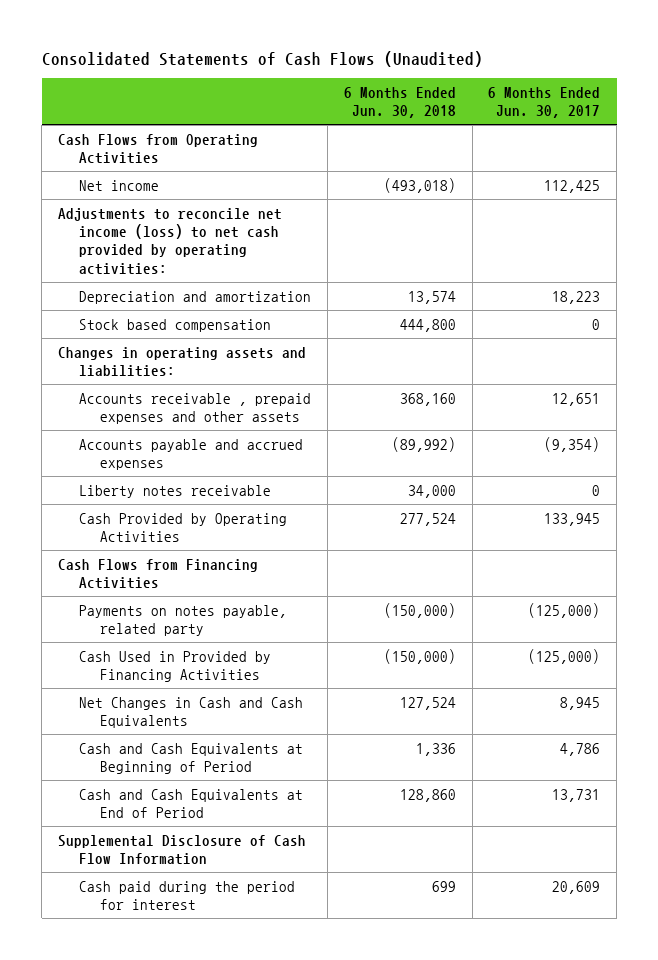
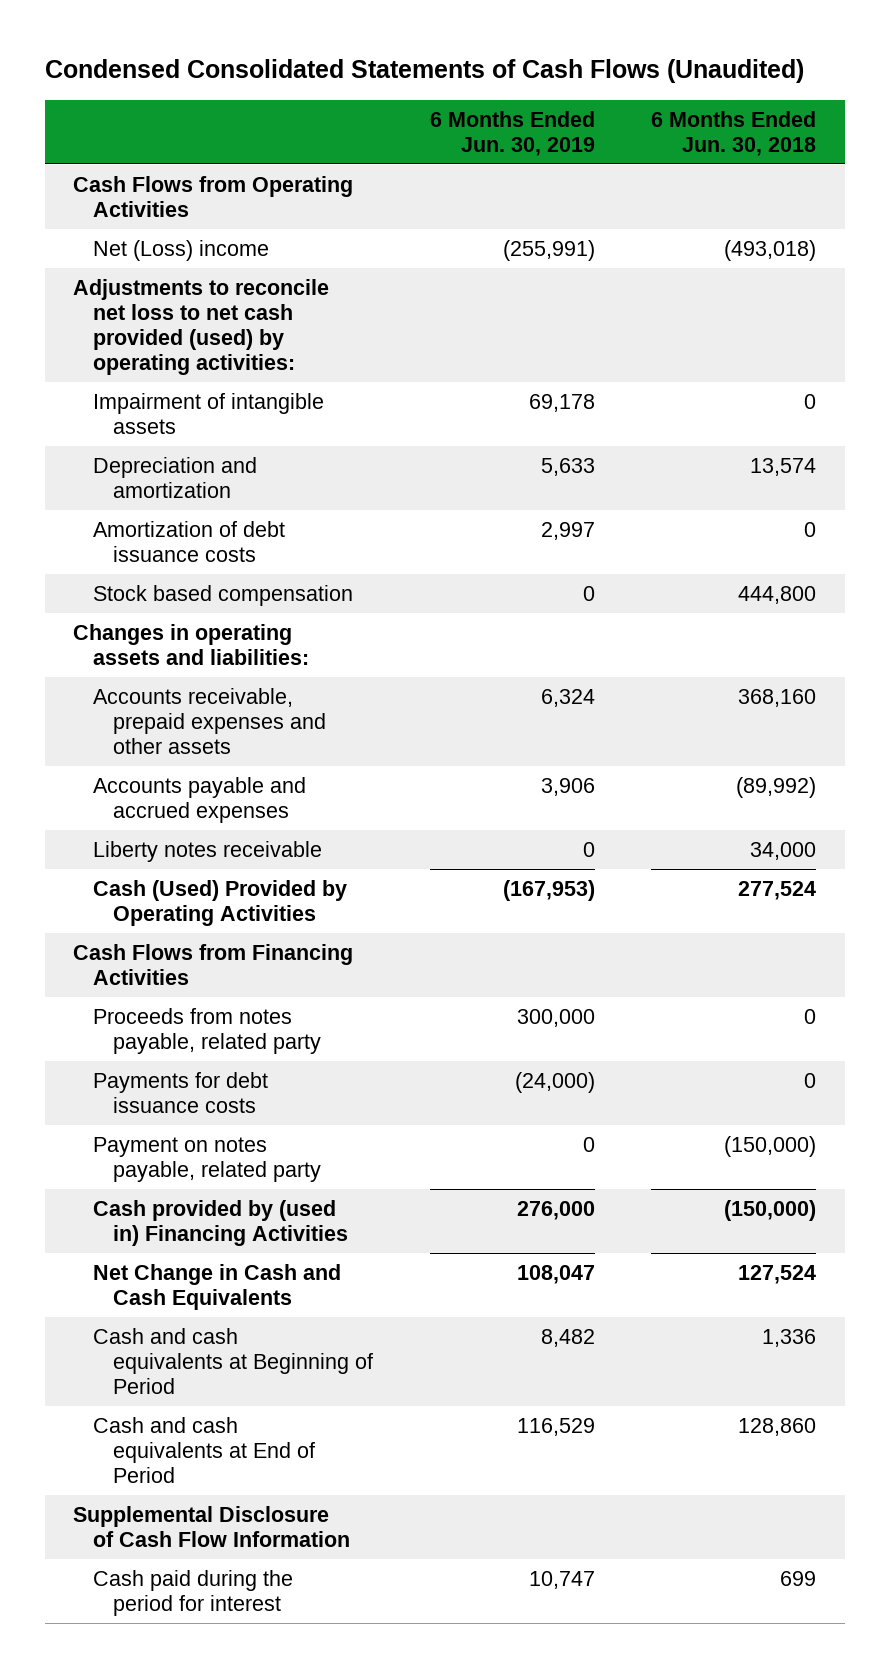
[41,50,483,67] Consolidated Statements of Cash Flows (Unaudited) -> [44,59,804,84] Condensed Consolidated Statements of Cash Flows (Unaudited)
[488,86,601,118] 6 Months Ended Jun. 30, 2017 -> none
none -> [429,110,595,156] 6 Months Ended Jun. 30, 2019
[78,179,159,191] Net income -> [93,239,270,261] Net (Loss) income
[58,207,283,275] Adjustments to reconcile net income (loss) to net cash provided by operating activities: -> [73,278,330,375] Adjustments to reconcile net loss to net cash provided (used) by operating activities:
none -> [93,392,325,434] Impairment of intangible assets
none -> [93,520,286,562] Amortization of debt issuance costs
[78,392,311,424] Accounts receivable , prepaid expenses and other assets -> [93,687,327,754] Accounts receivable, prepaid expenses and other assets
[78,512,287,542] Cash Provided by Operating Activities -> [93,879,348,926] Cash (Used) Provided by Operating Activities
none -> [93,1007,322,1054] Proceeds from notes payable, related party
none -> [93,1071,269,1113] Payments for debt issuance costs
[78,604,287,636] Payments on notes payable, related party -> [93,1136,322,1182] Payment on notes payable, related party
[78,650,271,682] Cash Used in Provided by Financing Activities -> [93,1199,349,1246] Cash provided by (used in) Financing Activities
[78,696,303,728] Net Changes in Cash and Cash Equivalents -> [93,1263,342,1310] Net Change in Cash and Cash Equivalents
[78,742,303,774] Cash and Cash Equivalents at Beginning of Period -> [93,1327,374,1394] Cash and cash equivalents at Beginning of Period
[78,788,303,818] Cash and Cash Equivalents at End of Period -> [93,1416,316,1483] Cash and cash equivalents at End of Period

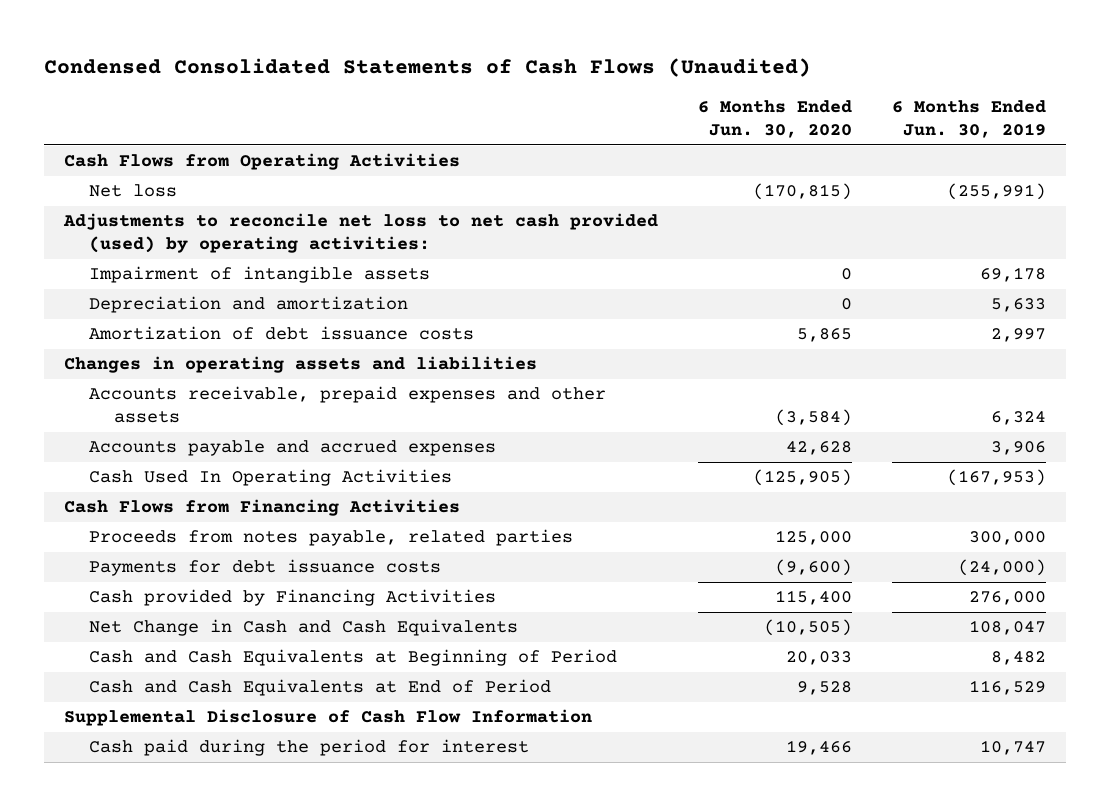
[651,110,817,156] 6 Months Ended Jun. 30, 2018 -> none
none -> [698,99,853,139] 6 Months Ended Jun. 30, 2020
[93,239,270,261] Net (Loss) income -> [89,184,178,198] Net loss
[93,584,354,606] Stock based compensation -> none
[73,623,310,665] Changes in operating assets and liabilities: -> [64,356,538,374] Changes in operating assets and liabilities
[93,840,323,862] Liberty notes receivable -> none
[93,879,348,926] Cash (Used) Provided by Operating Activities -> [89,469,453,487] Cash Used In Operating Activities
[93,1007,322,1054] Proceeds from notes payable, related party -> [89,529,574,547] Proceeds from notes payable, related parties
[93,1136,322,1182] Payment on notes payable, related party -> none
[93,1199,349,1246] Cash provided by (used in) Financing Activities -> [89,589,497,607] Cash provided by Financing Activities
[93,1327,374,1394] Cash and cash equivalents at Beginning of Period -> [89,649,618,667] Cash and Cash Equivalents at Beginning of Period
[93,1416,316,1483] Cash and cash equivalents at End of Period -> [89,679,552,697] Cash and Cash Equivalents at End of Period

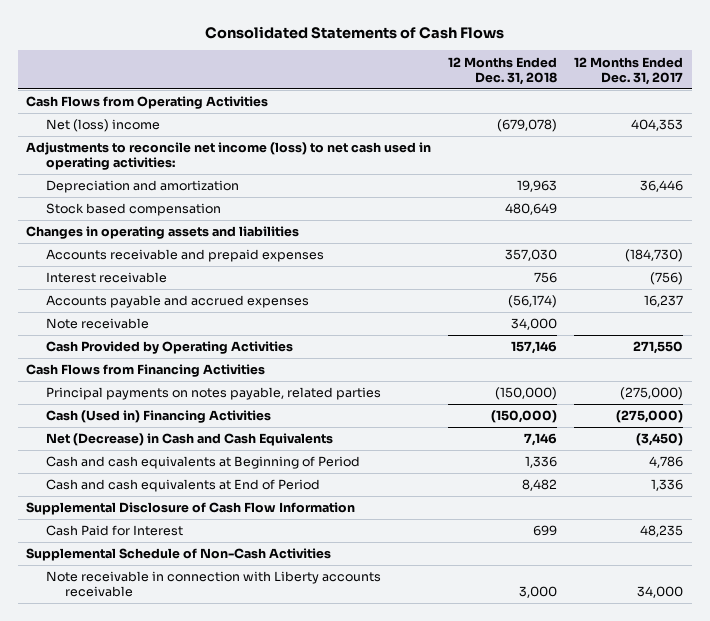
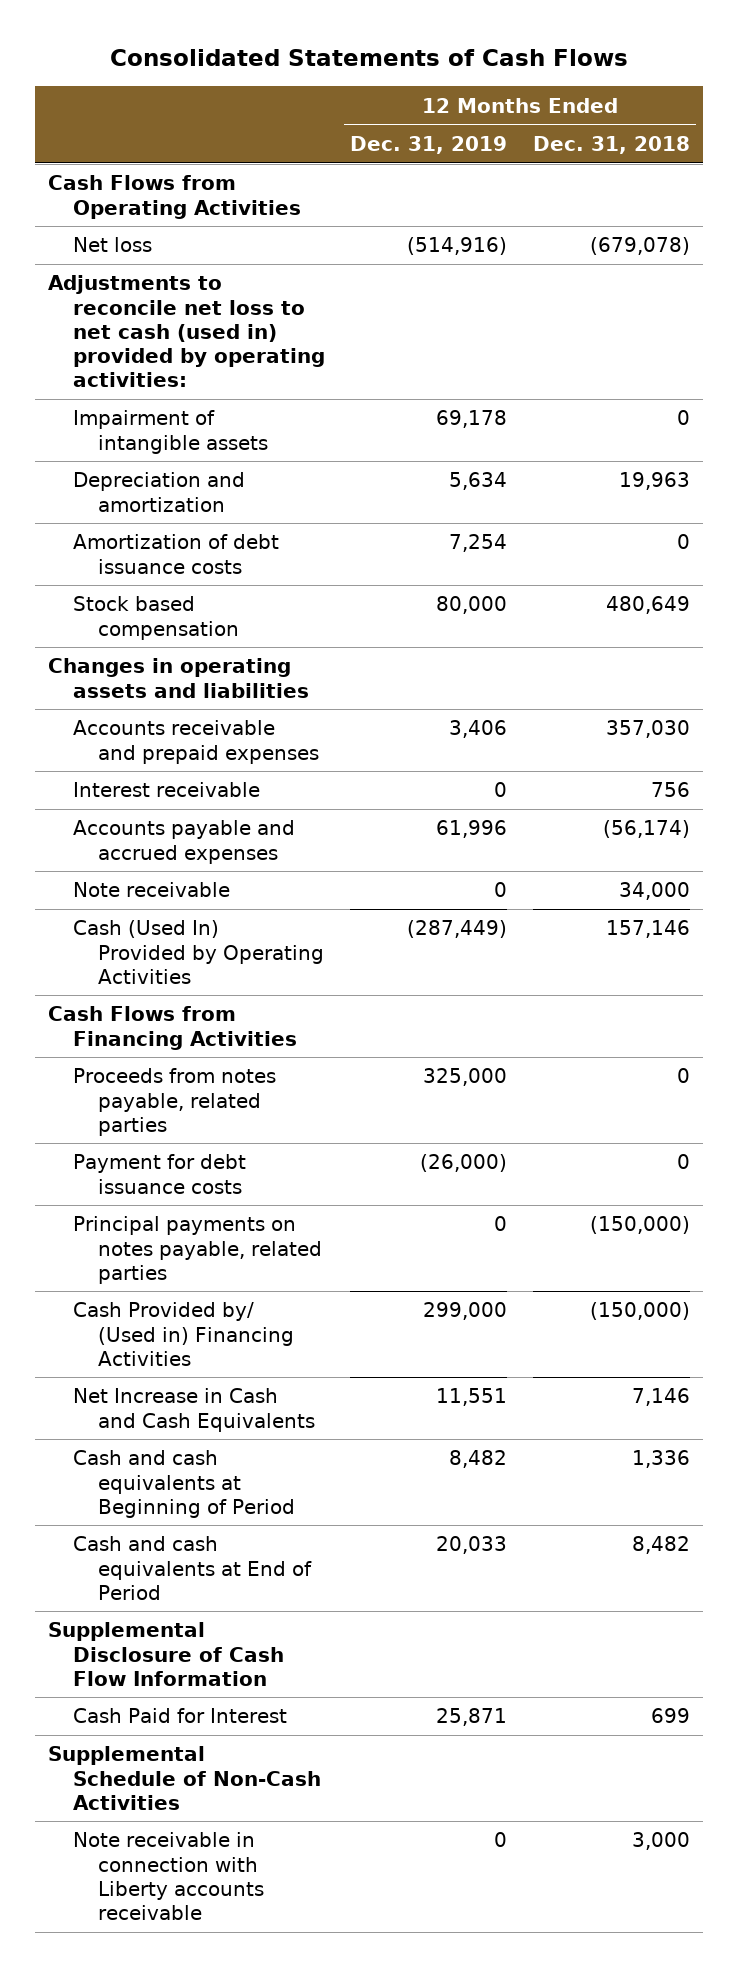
[574,56,684,85] 12 Months Ended Dec. 31, 2017 -> none
none -> [350,135,508,154] Dec. 31, 2019
[45,119,160,133] Net (loss) income -> [72,237,152,253] Net loss
[26,142,432,171] Adjustments to reconcile net income (loss) to net cash used in operating activities: -> [47,275,325,388] Adjustments to reconcile net loss to net cash (used in) provided by operating activities:
none -> [72,410,268,454] Impairment of intangible assets
none -> [72,534,279,574] Amortization of debt issuance costs
[45,341,293,355] Cash Provided by Operating Activities -> [72,920,324,984] Cash (Used In) Provided by Operating Activities
none -> [72,1068,276,1136] Proceeds from notes payable, related parties
none -> [72,1154,246,1194] Payment for debt issuance costs
[45,410,271,424] Cash (Used in) Financing Activities -> [72,1302,294,1366] Cash Provided by/ (Used in) Financing Activities
[45,433,333,447] Net (Decrease) in Cash and Cash Equivalents -> [72,1388,315,1432] Net Increase in Cash and Cash Equivalents

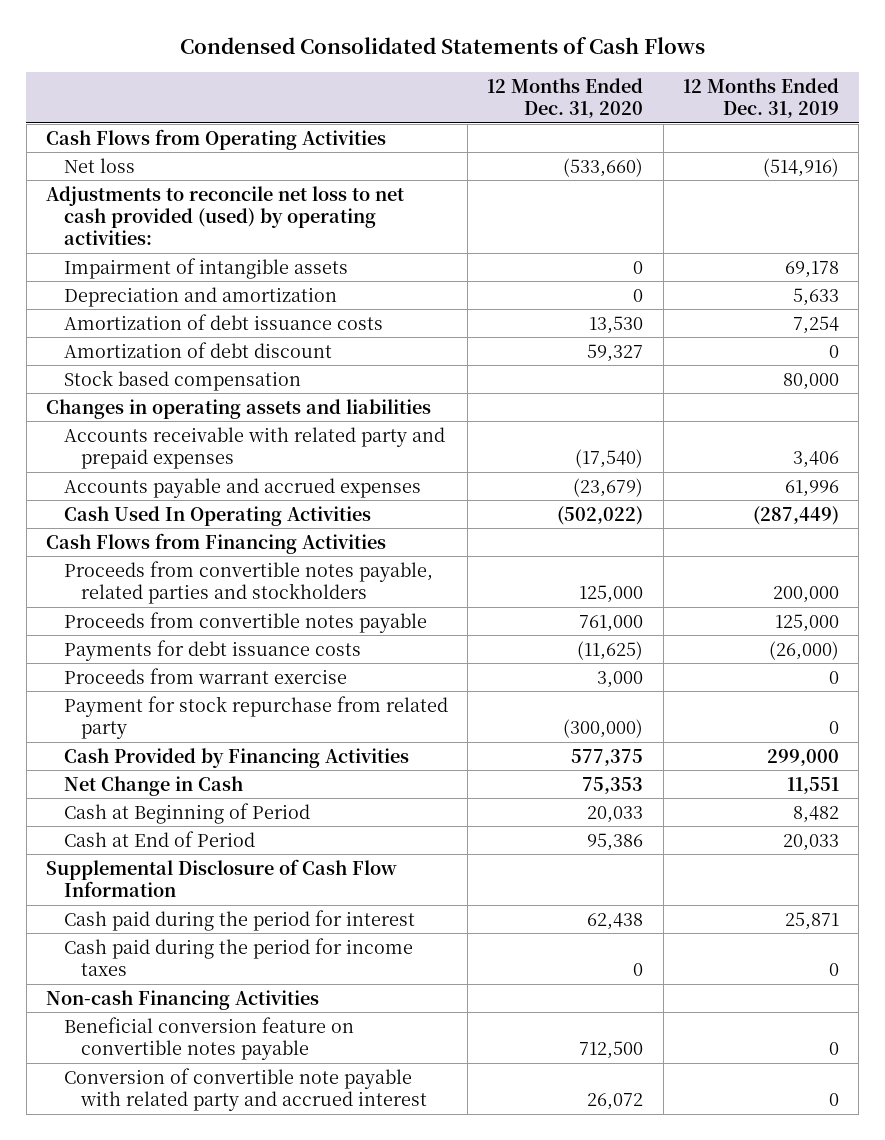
[109,49,628,67] Consolidated Statements of Cash Flows -> [179,37,705,55] Condensed Consolidated Statements of Cash Flows
[532,135,690,154] Dec. 31, 2018 -> none
none -> [487,78,644,119] 12 Months Ended Dec. 31, 2020
[47,275,325,388] Adjustments to reconcile net loss to net cash (used in) provided by operating activities: -> [46,185,405,246] Adjustments to reconcile net loss to net cash provided (used) by operating activities:
[449,472,508,491] 5,634 -> [793,287,840,306] 5,633
none -> [63,341,332,358] Amortization of debt discount
[72,782,260,798] Interest receivable -> none
[72,720,319,764] Accounts receivable and prepaid expenses -> [63,426,445,469] Accounts receivable with related party and prepaid expenses
[72,882,230,898] Note receivable -> none
[72,920,324,984] Cash (Used In) Provided by Operating Activities -> [63,505,371,526] Cash Used In Operating Activities
[72,1216,322,1284] Principal payments on notes payable, related parties -> none
[72,1068,276,1136] Proceeds from notes payable, related parties -> [63,560,433,604] Proceeds from convertible notes payable, related parties and stockholders
[423,1068,508,1087] 325,000 -> [773,585,840,603] 200,000
none -> [63,611,427,633] Proceeds from convertible notes payable
[72,1154,246,1194] Payment for debt issuance costs -> [63,639,361,661] Payments for debt issuance costs
none -> [63,667,347,684] Proceeds from warrant exercise
none -> [63,695,448,739] Payment for stock repurchase from related party
[72,1302,294,1366] Cash Provided by/ (Used in) Financing Activities -> [63,747,409,768] Cash Provided by Financing Activities
[72,1388,315,1432] Net Increase in Cash and Cash Equivalents -> [63,775,243,796] Net Change in Cash
[72,1450,295,1518] Cash and cash equivalents at Beginning of Period -> [63,802,310,824] Cash at Beginning of Period
[72,1536,312,1600] Cash and cash equivalents at End of Period -> [63,830,255,847] Cash at End of Period
[47,1746,321,1810] Supplemental Schedule of Non-Cash Activities -> none
[72,1832,264,1920] Note receivable in connection with Liberty accounts receivable -> none
[72,1708,287,1724] Cash Paid for Interest -> [63,909,415,931] Cash paid during the period for interest
none -> [63,937,413,976] Cash paid during the period for income taxes
none -> [46,989,320,1010] Non-cash Financing Activities
none -> [63,1016,354,1060] Beneficial conversion feature on convertible notes payable
none -> [63,1067,428,1111] Conversion of convertible note payable with related party and accrued interest

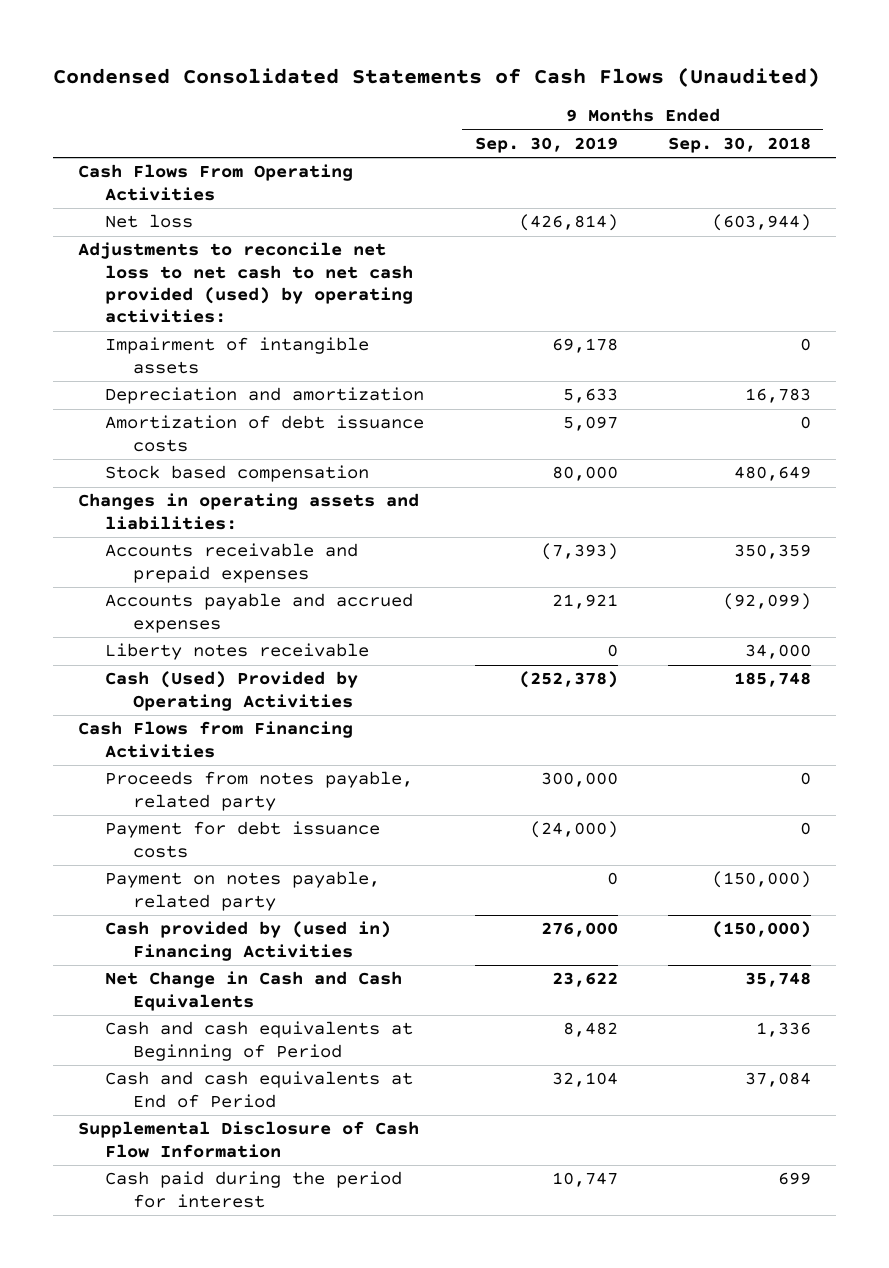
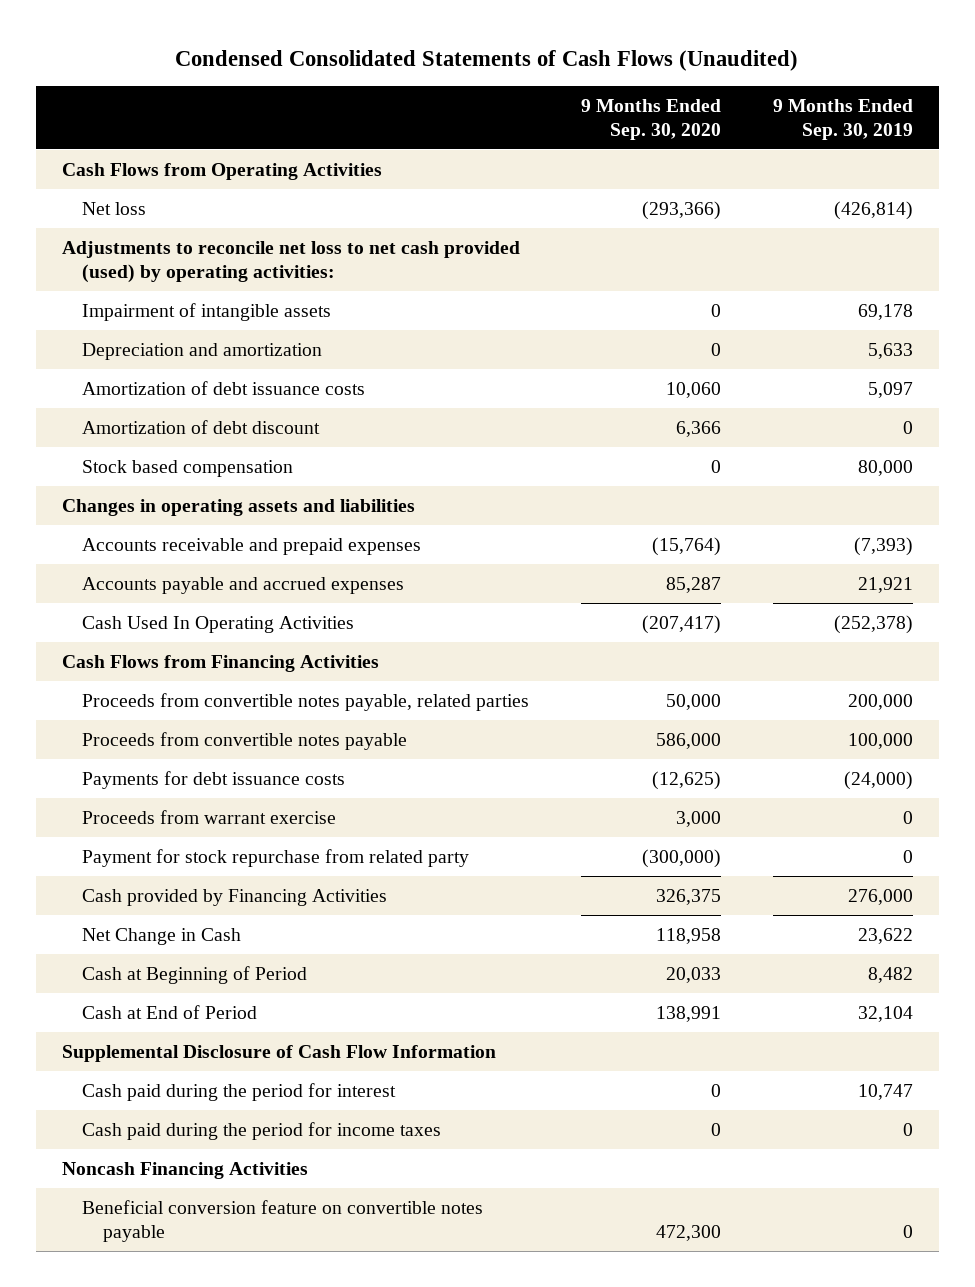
[667,136,811,153] Sep. 30, 2018 -> none
none -> [581,98,722,140] 9 Months Ended Sep. 30, 2020
[77,164,353,201] Cash Flows From Operating Activities -> [62,162,383,180] Cash Flows from Operating Activities
[77,242,414,324] Adjustments to reconcile net loss to net cash to net cash provided (used) by operating activities: -> [62,240,521,283] Adjustments to reconcile net loss to net cash provided (used) by operating activities:
none -> [82,419,321,434] Amortization of debt discount
[77,493,419,530] Changes in operating assets and liabilities: -> [62,498,416,516] Changes in operating assets and liabilities
[105,643,370,661] Liberty notes receivable -> none
[105,671,359,711] Cash (Used) Provided by Operating Activities -> [82,615,355,633] Cash Used In Operating Activities
[105,871,381,911] Payment on notes payable, related party -> none
[105,771,414,811] Proceeds from notes payable, related party -> [82,692,530,711] Proceeds from convertible notes payable, related parties
[540,772,618,788] 300,000 -> [847,693,913,710] 200,000
none -> [82,731,408,750] Proceeds from convertible notes payable
[105,821,381,858] Payment for debt issuance costs -> [82,770,346,789] Payments for debt issuance costs
none -> [82,809,337,824] Proceeds from warrant exercise
none -> [82,848,470,867] Payment for stock repurchase from related party
[105,921,392,961] Cash provided by (used in) Financing Activities -> [82,888,388,906] Cash provided by Financing Activities
[105,971,403,1011] Net Change in Cash and Cash Equivalents -> [82,927,242,945] Net Change in Cash
[105,1021,414,1061] Cash and cash equivalents at Beginning of Period -> [82,965,308,984] Cash at Beginning of Period
[105,1071,414,1108] Cash and cash equivalents at End of Period -> [82,1004,258,1019] Cash at End of Period
none -> [82,1121,442,1140] Cash paid during the period for income taxes
none -> [62,1161,309,1179] Noncash Financing Activities
none -> [82,1199,484,1242] Beneficial conversion feature on convertible notes payable

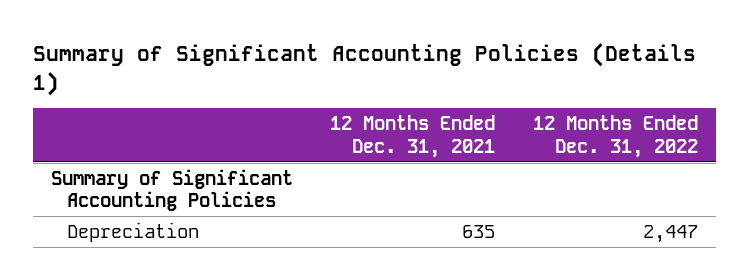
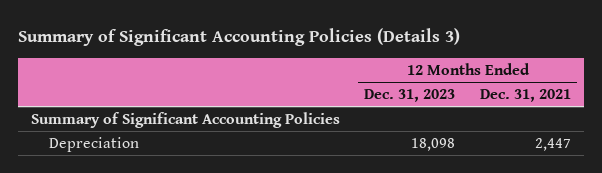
[32,43,696,96] Summary of Significant Accounting Policies (Details 1) -> [18,28,461,47] Summary of Significant Accounting Policies (Details 3)
[532,115,698,158] 12 Months Ended Dec. 31, 2022 -> none
none -> [364,88,456,102] Dec. 31, 2023
[462,224,496,238] 635 -> [535,137,572,151] 2,447

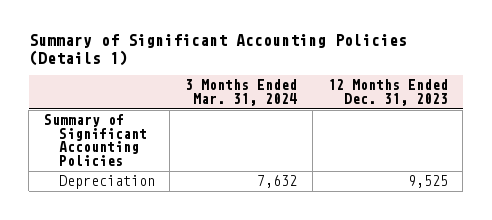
[18,28,461,47] Summary of Significant Accounting Policies (Details 3) -> [28,34,407,66] Summary of Significant Accounting Policies (Details 1)
[480,88,572,102] Dec. 31, 2021 -> none
none -> [185,79,298,107] 3 Months Ended Mar. 31, 2024
[411,137,456,151] 18,098 -> [407,175,448,189] 9,525

